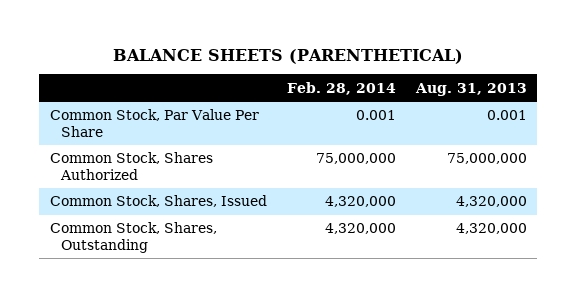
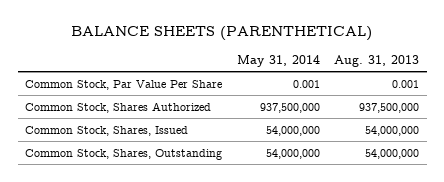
[286,81,396,95] Feb. 28, 2014 -> none
none -> [236,54,320,67] May 31, 2014
[446,153,527,165] 75,000,000 -> [359,102,420,113] 937,500,000
[455,196,527,208] 4,320,000 -> [365,125,420,136] 54,000,000
[455,223,527,235] 4,320,000 -> [365,148,420,159] 54,000,000

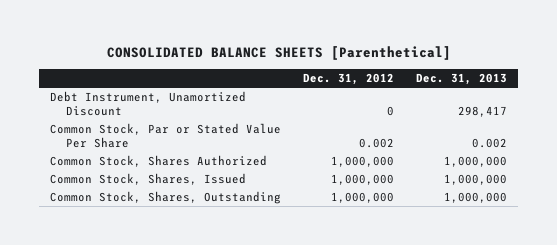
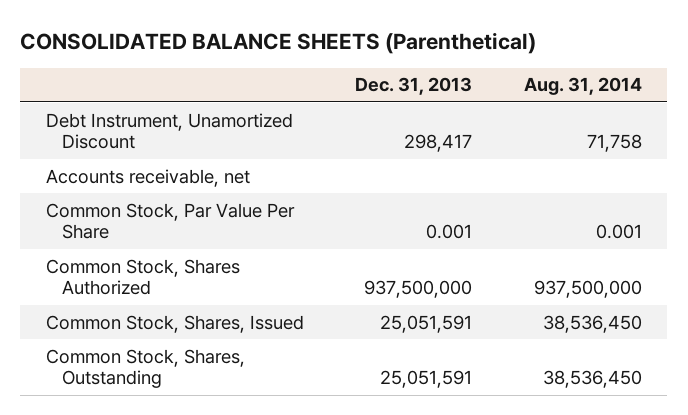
[106,46,451,61] CONSOLIDATED BALANCE SHEETS [Parenthetical] -> [20,32,537,55] CONSOLIDATED BALANCE SHEETS (Parenthetical)
[303,73,395,86] Dec. 31, 2012 -> none
none -> [523,77,642,96] Aug. 31, 2014
none -> [45,168,250,187] Accounts receivable, net
[50,123,282,149] Common Stock, Par or Stated Value Per Share -> [45,202,295,240] Common Stock, Par Value Per Share
[472,138,508,149] 0.002 -> [426,224,473,240] 0.001
[444,156,508,168] 1,000,000 -> [364,280,473,299] 937,500,000
[444,174,508,186] 1,000,000 -> [380,314,473,333] 25,051,591
[444,192,508,204] 1,000,000 -> [380,370,473,389] 25,051,591

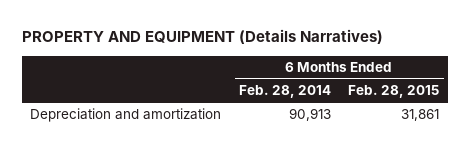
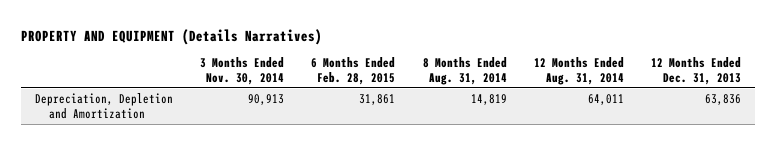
[238,85,331,99] Feb. 28, 2014 -> none
none -> [199,57,284,86] 3 Months Ended Nov. 30, 2014
none -> [422,57,507,86] 8 Months Ended Aug. 31, 2014
none -> [533,57,624,86] 12 Months Ended Aug. 31, 2014
none -> [651,57,742,86] 12 Months Ended Dec. 31, 2013
[30,108,222,123] Depreciation and amortization -> [34,93,173,120] Depreciation, Depletion and Amortization

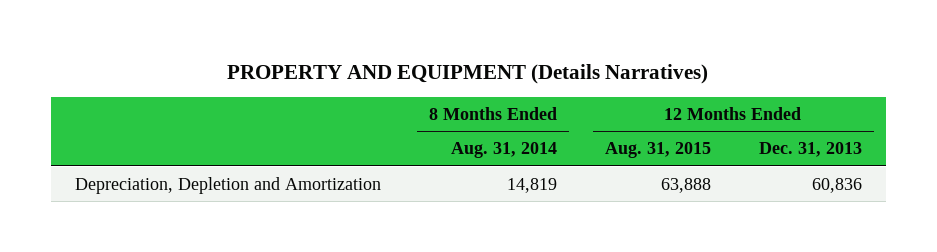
[199,57,284,86] 3 Months Ended Nov. 30, 2014 -> none
[311,57,396,86] 6 Months Ended Feb. 28, 2015 -> none
[533,57,624,86] 12 Months Ended Aug. 31, 2014 -> none
none -> [604,142,711,159] Aug. 31, 2015
[705,94,742,106] 63,836 -> [811,177,862,193] 60,836

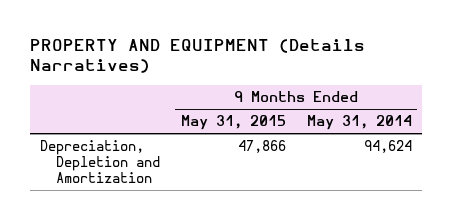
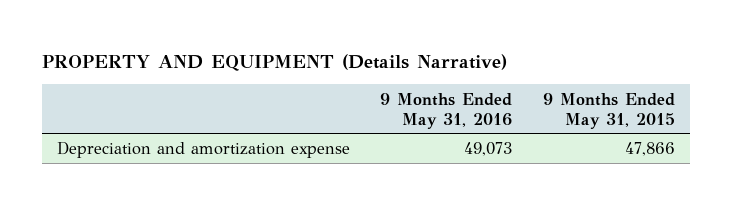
[29,38,365,74] PROPERTY AND EQUIPMENT (Details Narratives) -> [41,53,507,71] PROPERTY AND EQUIPMENT (Details Narrative)
[306,115,412,131] May 31, 2014 -> none
none -> [380,92,513,129] 9 Months Ended May 31, 2016
[40,140,160,183] Depreciation, Depletion and Amortization -> [57,141,351,159] Depreciation and amortization expense

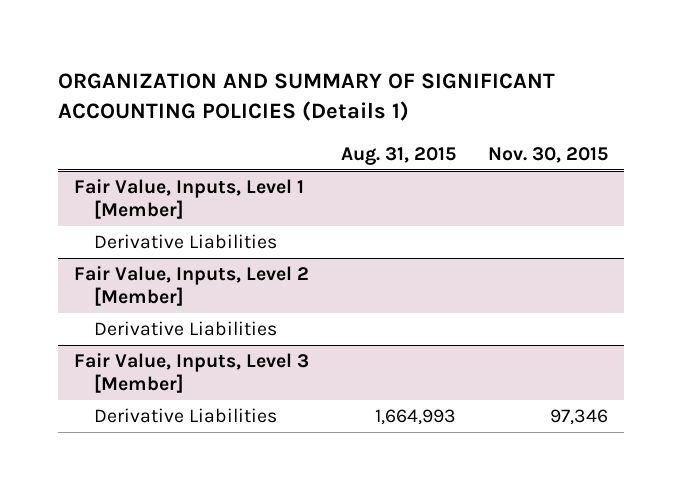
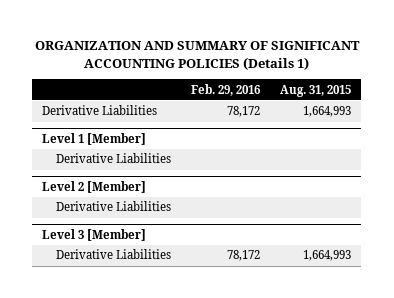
[488,146,609,163] Nov. 30, 2015 -> none
none -> [191,83,262,96] Feb. 29, 2016
none -> [42,105,158,116] Derivative Liabilities
[74,179,305,219] Fair Value, Inputs, Level 1 [Member] -> [42,133,147,146] Level 1 [Member]
[74,266,310,306] Fair Value, Inputs, Level 2 [Member] -> [42,181,147,194] Level 2 [Member]
[74,353,310,393] Fair Value, Inputs, Level 3 [Member] -> [42,229,147,242] Level 3 [Member]

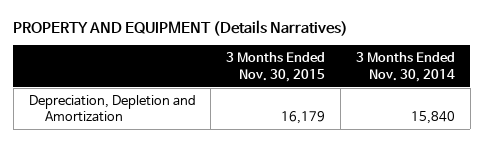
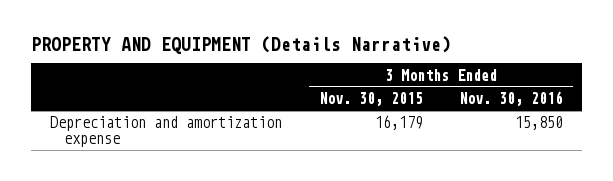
[13,19,349,36] PROPERTY AND EQUIPMENT (Details Narratives) -> [31,35,452,54] PROPERTY AND EQUIPMENT (Details Narrative)
[355,52,455,82] 3 Months Ended Nov. 30, 2014 -> none
none -> [459,91,564,107] Nov. 30, 2016
[28,95,196,123] Depreciation, Depletion and Amortization -> [49,116,282,147] Depreciation and amortization expense

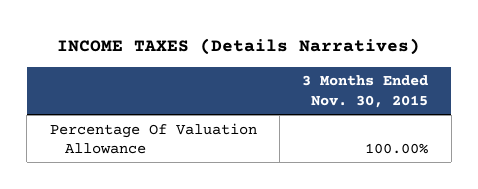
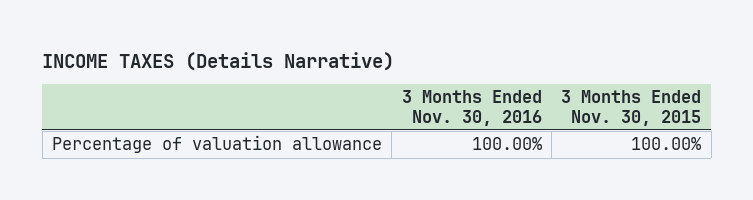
[56,38,420,56] INCOME TAXES (Details Narratives) -> [42,51,395,71] INCOME TAXES (Details Narrative)
none -> [401,90,542,126] 3 Months Ended Nov. 30, 2016
[49,122,257,155] Percentage Of Valuation Allowance -> [51,135,382,154] Percentage of valuation allowance

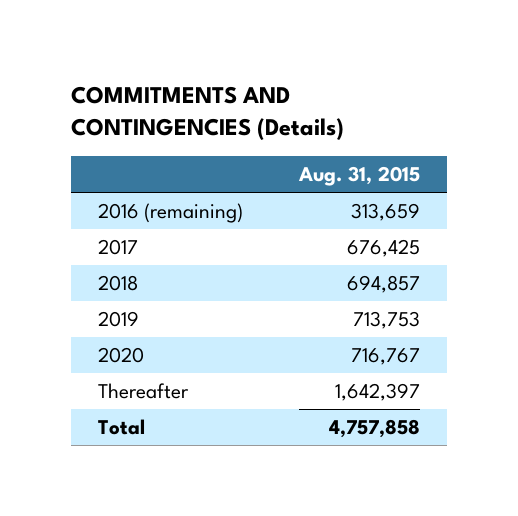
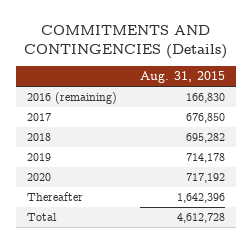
[350,203,420,222] 313,659 -> [185,93,225,104] 166,830
[346,239,420,258] 676,425 -> [185,113,225,124] 676,850
[346,275,420,294] 694,857 -> [185,133,225,144] 695,282
[352,311,420,330] 713,753 -> [185,153,225,164] 714,178
[350,348,420,366] 716,767 -> [185,173,225,184] 717,192
[334,383,420,402] 1,642,397 -> [176,193,225,204] 1,642,396
[328,419,420,439] 4,757,858 -> [176,213,225,224] 4,612,728

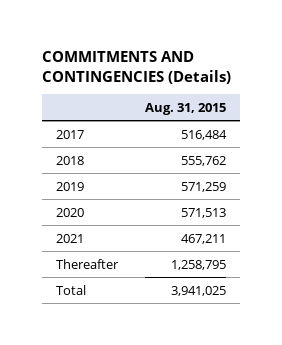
[27,92,118,105] 2016 (remaining) -> none
[185,113,225,124] 676,850 -> [181,129,228,140] 516,484
[185,133,225,144] 695,282 -> [181,155,227,166] 555,762
[185,153,225,164] 714,178 -> [181,181,227,192] 571,259
[185,173,225,184] 717,192 -> [181,207,227,218] 571,513
none -> [55,233,84,243] 2021
[176,193,225,204] 1,642,396 -> [171,259,227,270] 1,258,795
[176,213,225,224] 4,612,728 -> [171,285,227,296] 3,941,025

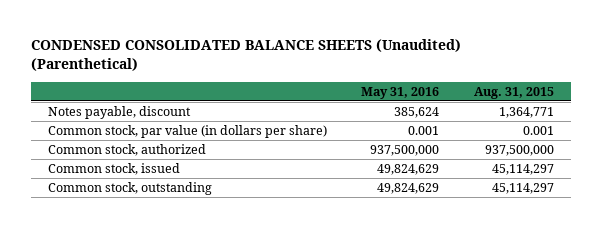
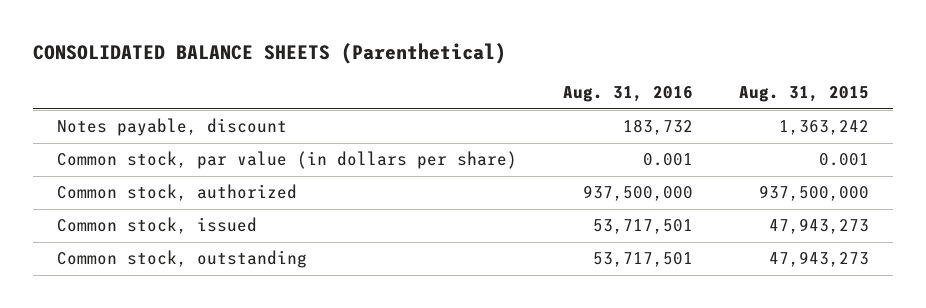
[31,39,462,72] CONDENSED CONSOLIDATED BALANCE SHEETS (Unaudited) (Parenthetical) -> [33,43,507,65] CONSOLIDATED BALANCE SHEETS (Parenthetical)
[361,86,440,99] May 31, 2016 -> none
none -> [562,86,693,103] Aug. 31, 2016
[498,107,554,119] 1,364,771 -> [779,120,870,136] 1,363,242
[491,164,554,176] 45,114,297 -> [769,218,870,235] 47,943,273
[491,183,554,195] 45,114,297 -> [769,251,870,268] 47,943,273

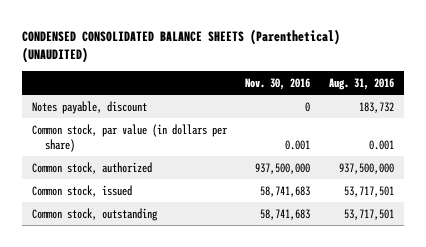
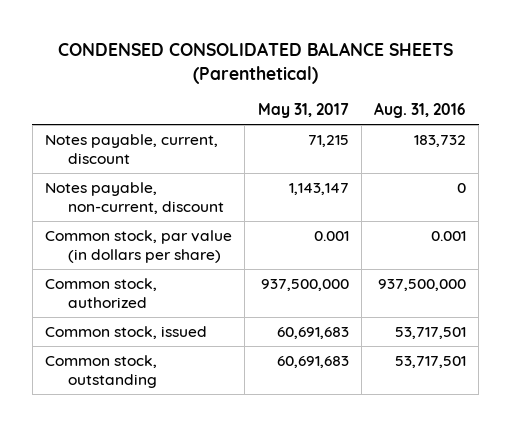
[22,28,341,64] CONDENSED CONSOLIDATED BALANCE SHEETS (Parenthetical) (UNAUDITED) -> [57,42,453,85] CONDENSED CONSOLIDATED BALANCE SHEETS (Parenthetical)
[245,77,311,90] Nov. 30, 2016 -> none
none -> [257,103,349,119] May 31, 2017
[31,100,147,114] Notes payable, discount -> [45,133,219,165] Notes payable, current, discount
none -> [45,181,225,215] Notes payable, non-current, discount

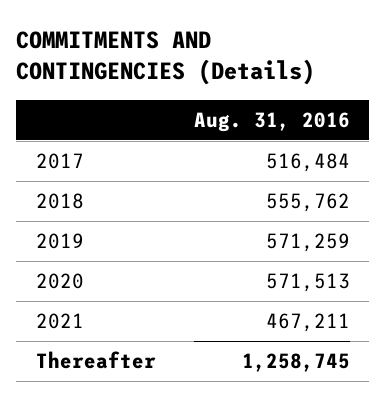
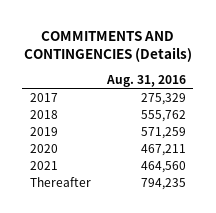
[266,153,351,173] 516,484 -> [140,93,186,106] 275,329
[266,273,351,293] 571,513 -> [140,144,186,157] 467,211
[266,313,351,333] 467,211 -> [140,161,186,174] 464,560
[242,353,351,373] 1,258,745 -> [140,178,186,191] 794,235

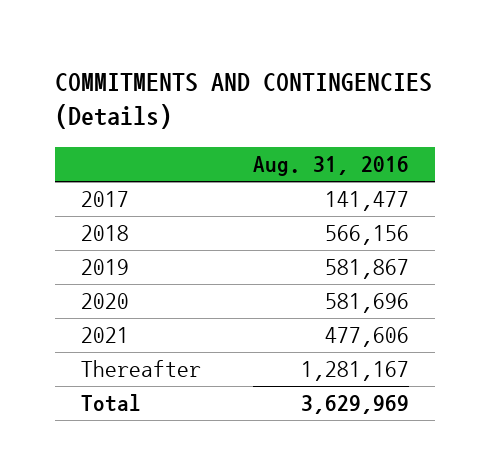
[140,93,186,106] 275,329 -> [325,191,410,212] 141,477
[140,110,186,123] 555,762 -> [325,225,410,246] 566,156
[140,127,186,140] 571,259 -> [325,259,410,280] 581,867
[140,144,186,157] 467,211 -> [325,293,410,314] 581,696
[140,161,186,174] 464,560 -> [325,327,410,348] 477,606
[140,178,186,191] 794,235 -> [301,361,410,382] 1,281,167
none -> [81,394,142,413] Total

